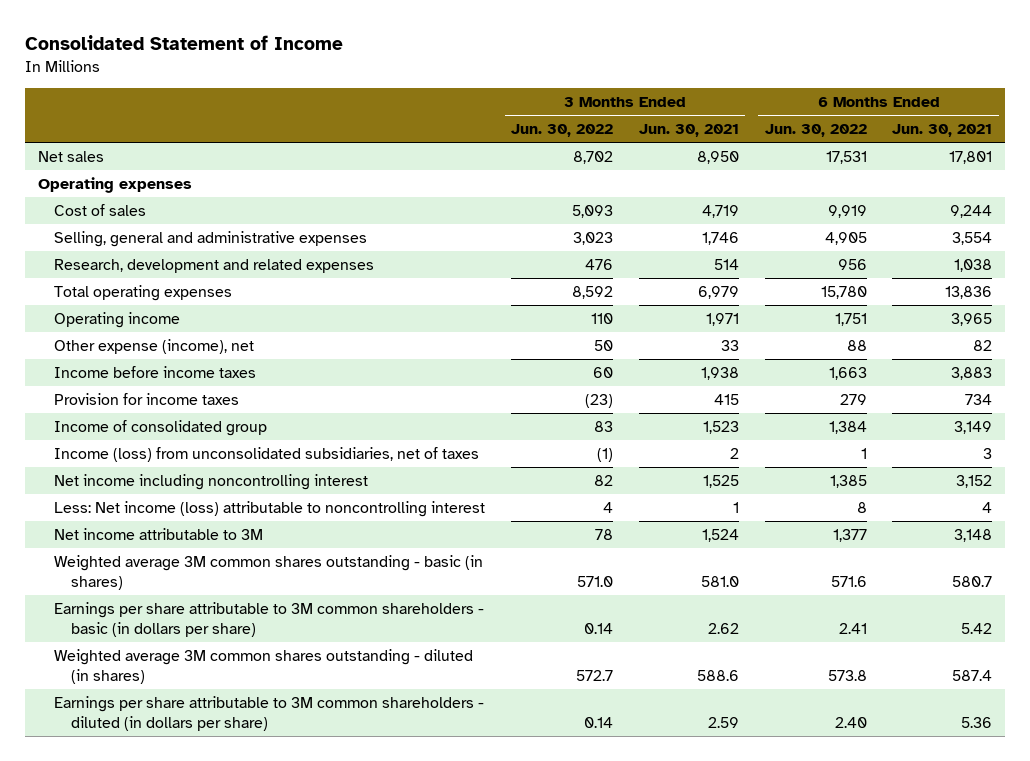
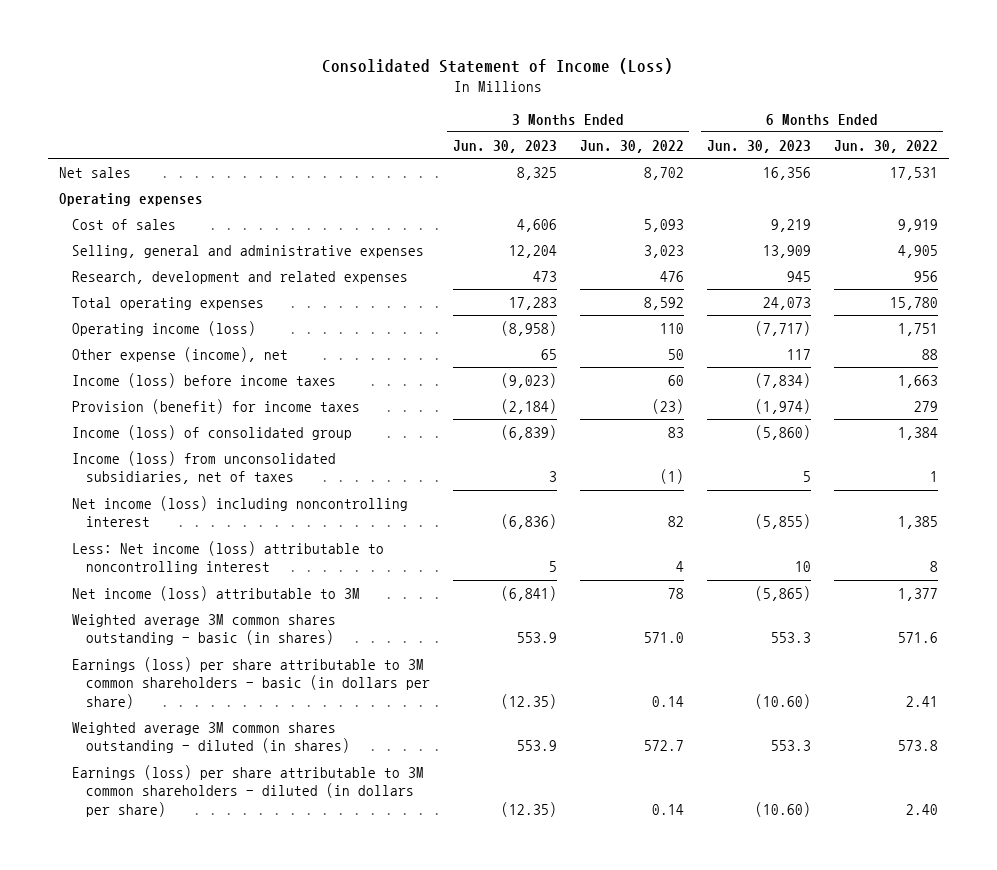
[24,34,343,50] Consolidated Statement of Income -> [322,57,674,74] Consolidated Statement of Income (Loss)
[638,124,739,138] Jun. 30, 2021 -> none
[892,124,993,138] Jun. 30, 2021 -> none
none -> [452,139,557,153] Jun. 30, 2023
none -> [706,139,811,153] Jun. 30, 2023
[54,312,181,329] Operating income -> [72,320,257,336] Operating income (loss)
[54,366,257,379] Income before income taxes -> [72,372,337,388] Income (loss) before income taxes
[54,393,240,406] Provision for income taxes -> [72,398,361,414] Provision (benefit) for income taxes
[54,420,268,437] Income of consolidated group -> [72,424,353,440] Income (loss) of consolidated group
[54,474,369,491] Net income including noncontrolling interest -> [72,495,409,528] Net income (loss) including noncontrolling interest
[54,528,264,541] Net income attributable to 3M -> [72,585,361,601] Net income (loss) attributable to 3M
[54,602,485,637] Earnings per share attributable to 3M common shareholders - basic (in dollars per share) -> [72,656,430,709] Earnings (loss) per share attributable to 3M common shareholders - basic (in dollars per share)
[54,696,485,731] Earnings per share attributable to 3M common shareholders - diluted (in dollars per share) -> [72,764,425,817] Earnings (loss) per share attributable to 3M common shareholders - diluted (in dollars per share)

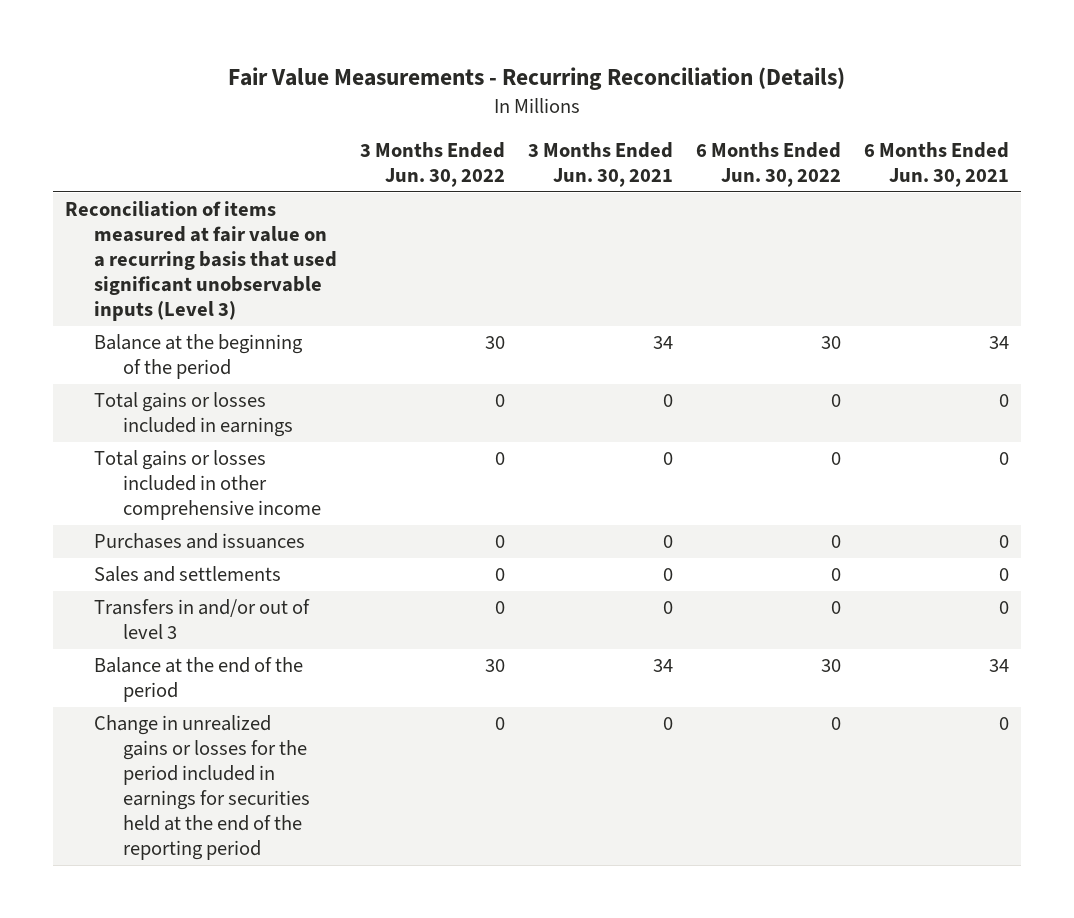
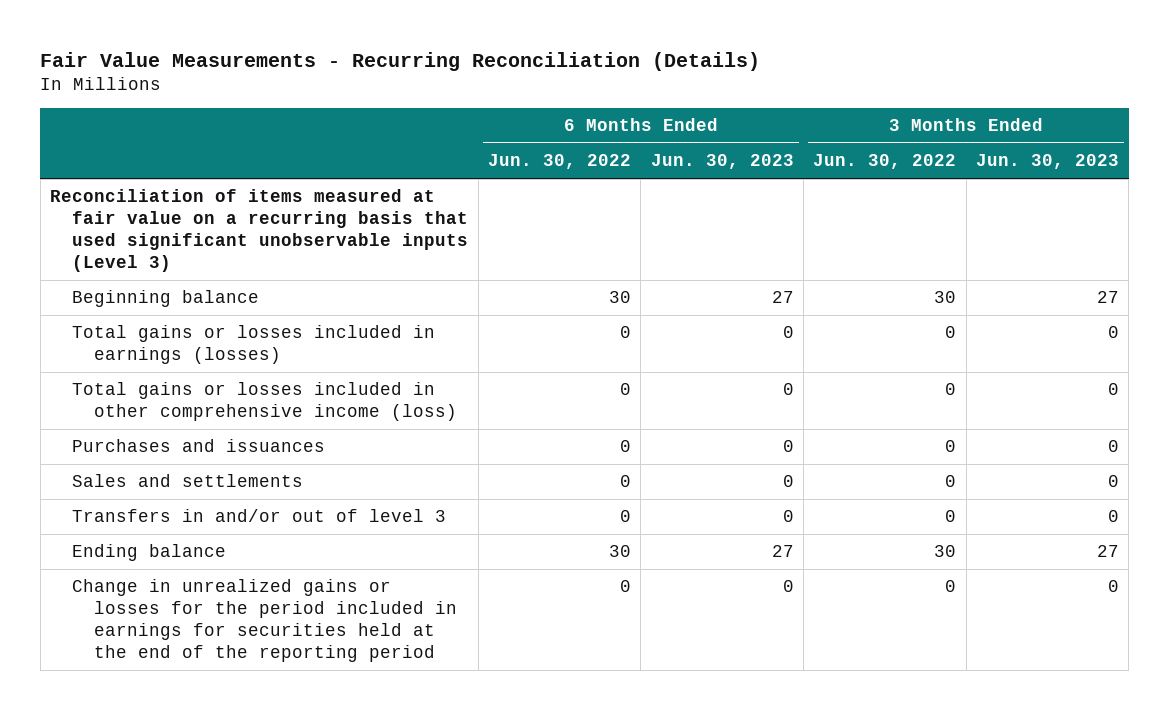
[528,141,674,187] 3 Months Ended Jun. 30, 2021 -> none
[864,141,1010,187] 6 Months Ended Jun. 30, 2021 -> none
none -> [650,154,794,170] Jun. 30, 2023
none -> [975,154,1119,170] Jun. 30, 2023
[94,334,304,380] Balance at the beginning of the period -> [72,290,260,308] Beginning balance
[94,392,294,438] Total gains or losses included in earnings -> [72,325,436,365] Total gains or losses included in earnings (losses)
[94,450,322,521] Total gains or losses included in other comprehensive income -> [72,382,458,422] Total gains or losses included in other comprehensive income (loss)
[94,657,304,703] Balance at the end of the period -> [72,544,227,562] Ending balance

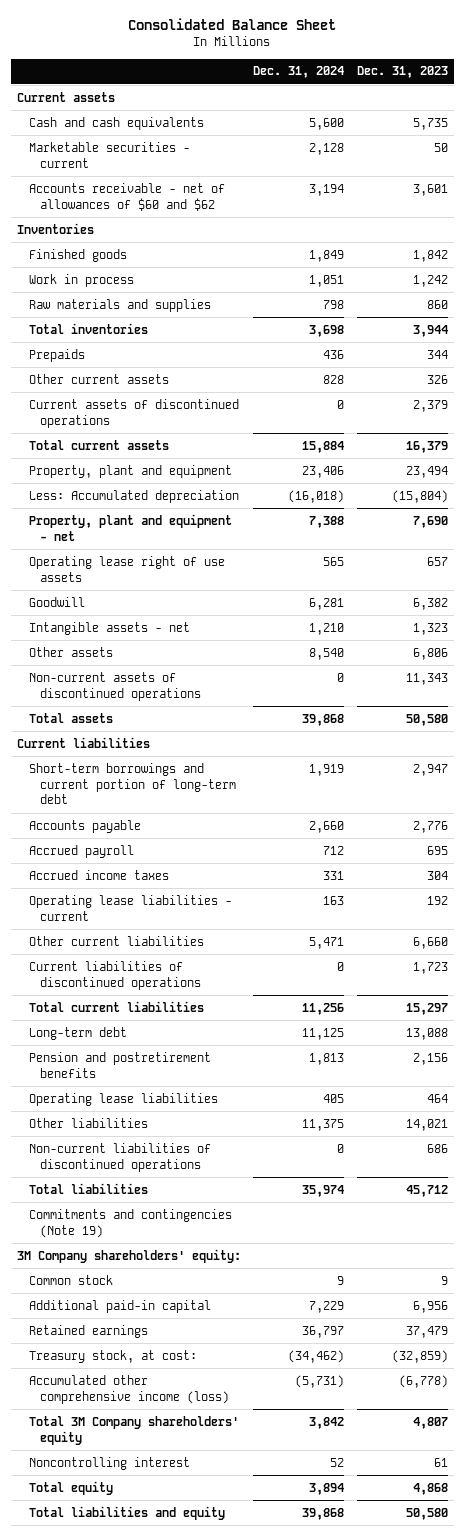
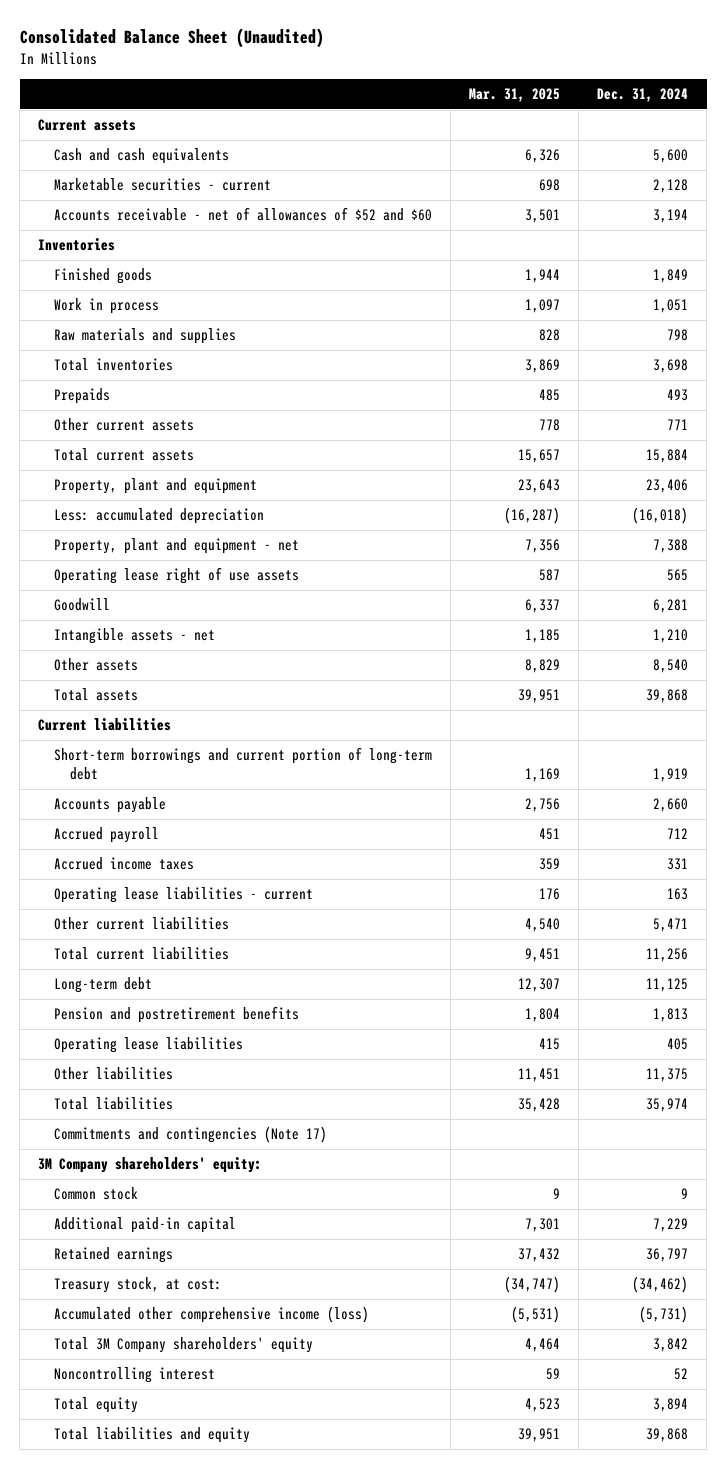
[128,17,337,30] Consolidated Balance Sheet -> [19,28,324,49] Consolidated Balance Sheet (Unaudited)
[356,66,448,79] Dec. 31, 2023 -> none
none -> [469,87,561,102] Mar. 31, 2025
[28,182,225,211] Accounts receivable - net of allowances of $60 and $62 -> [54,207,433,222] Accounts receivable - net of allowances of $52 and $60
[28,398,239,428] Current assets of discontinued operations -> none
[323,349,345,359] 436 -> [667,389,689,402] 493
[323,374,345,384] 828 -> [667,419,689,431] 771
[28,489,239,503] Less: Accumulated depreciation -> [54,508,265,525] Less: accumulated depreciation
[28,671,202,701] Non-current assets of discontinued operations -> none
[28,960,202,990] Current liabilities of discontinued operations -> none
[28,1142,211,1172] Non-current liabilities of discontinued operations -> none
[28,1208,232,1238] Commitments and contingencies (Note 19) -> [54,1126,328,1144] Commitments and contingencies (Note 17)

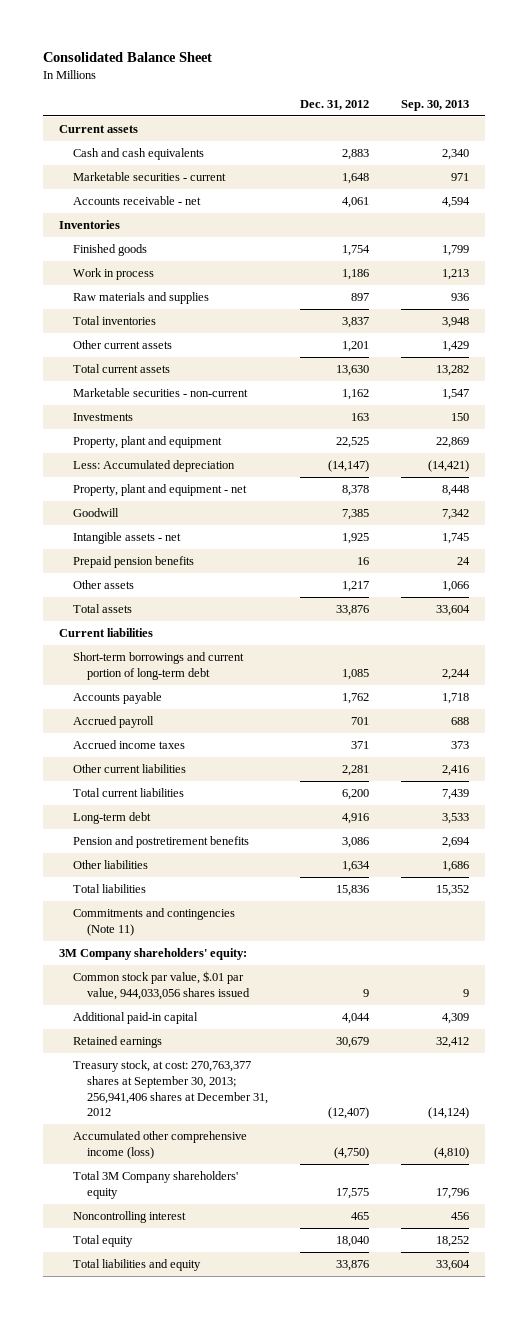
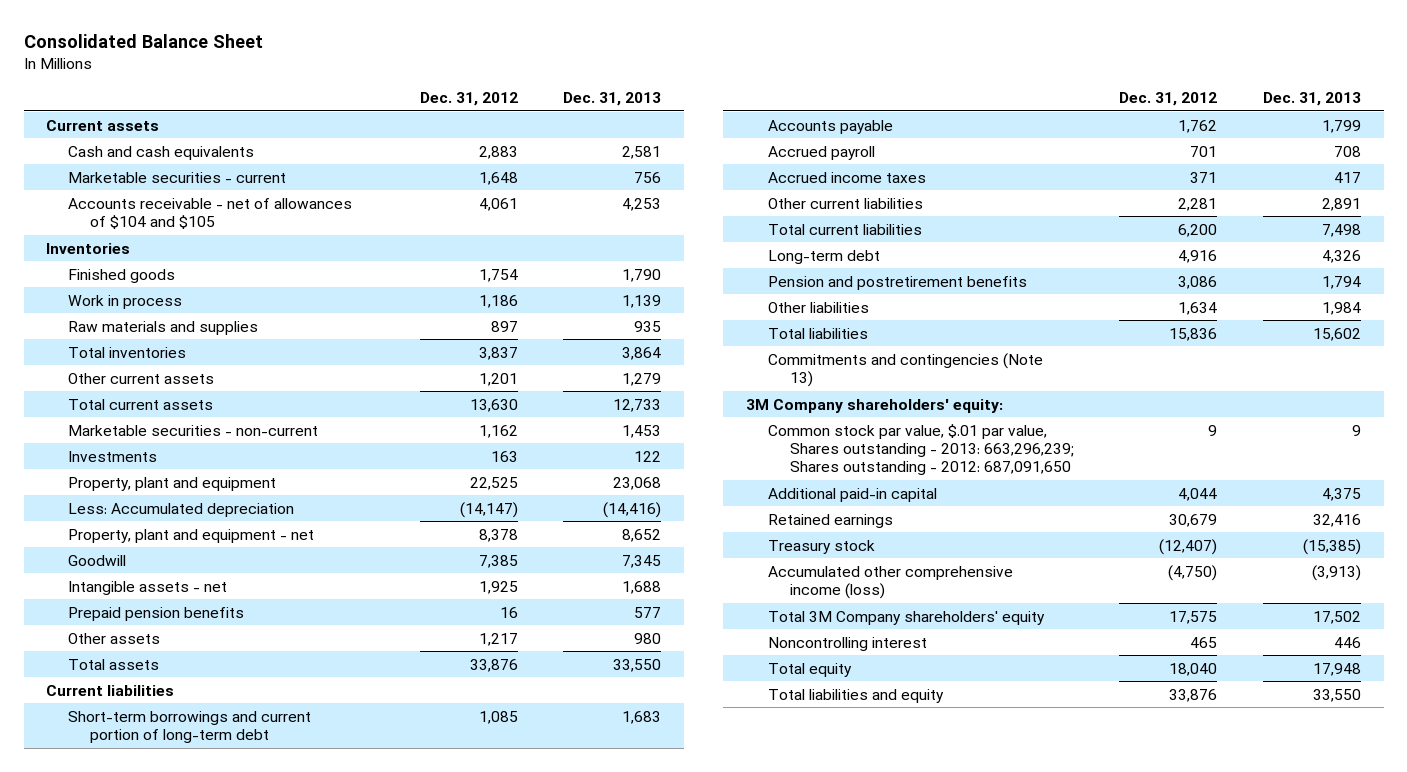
[400,99,469,111] Sep. 30, 2013 -> none
none -> [563,92,662,107] Dec. 31, 2013
[73,196,202,206] Accounts receivable - net -> [68,197,353,230] Accounts receivable - net of allowances of $104 and $105
[73,908,236,936] Commitments and contingencies (Note 11) -> [767,352,1043,388] Commitments and contingencies (Note 13)
[73,971,251,1000] Common stock par value, $.01 par value, 944,033,056 shares issued -> [767,423,1074,476] Common stock par value, $.01 par value, Shares outstanding - 2013: 663,296,239; Shares outstanding - 2012: 687,091,650
[73,1060,269,1117] Treasury stock, at cost: 270,763,377 shares at September 30, 2013; 256,941,406 shares at December 31, 2012 -> [767,539,875,554] Treasury stock

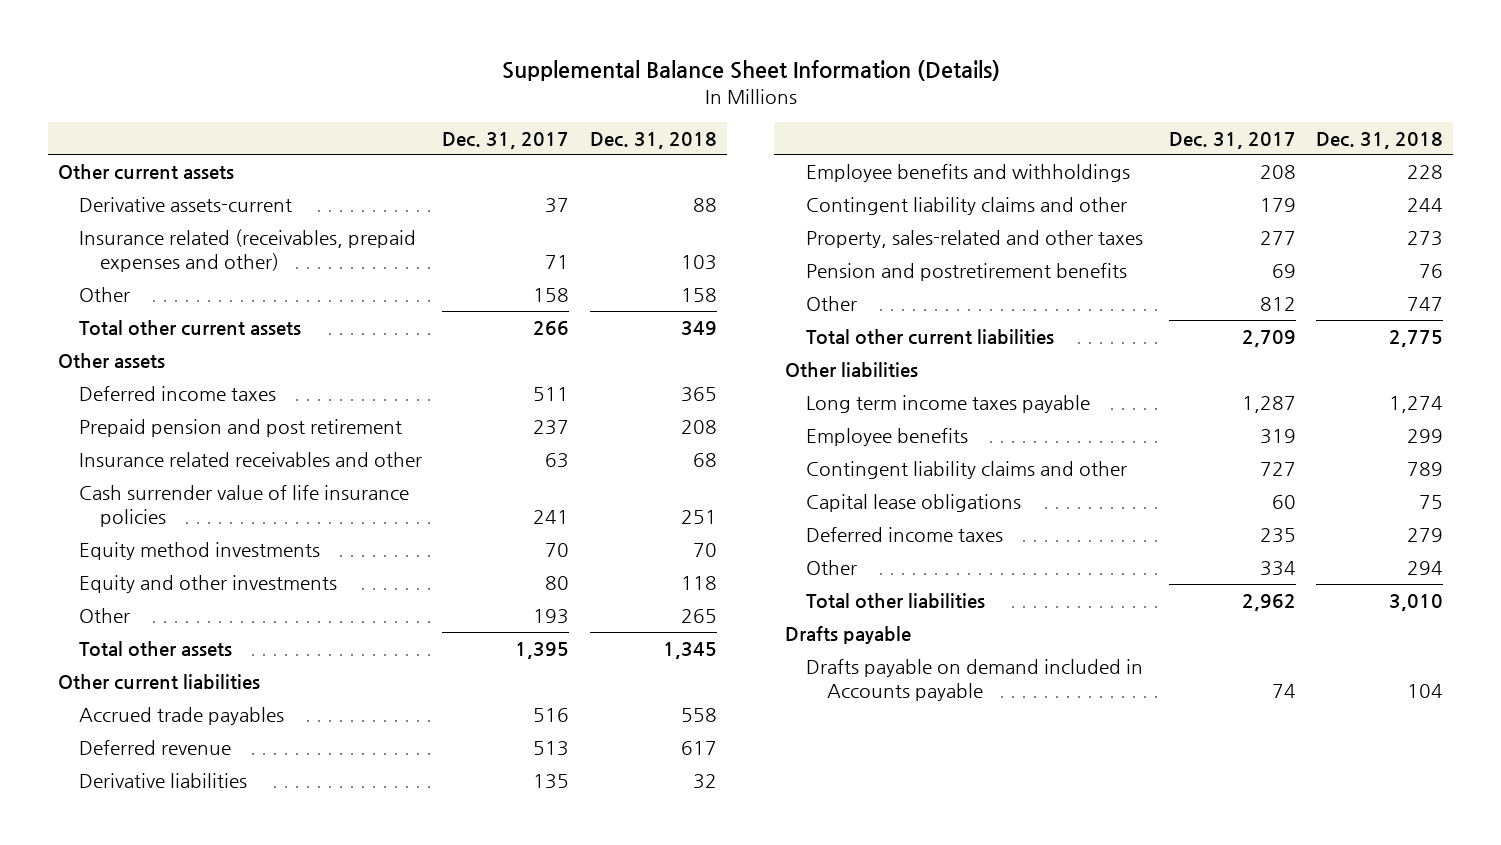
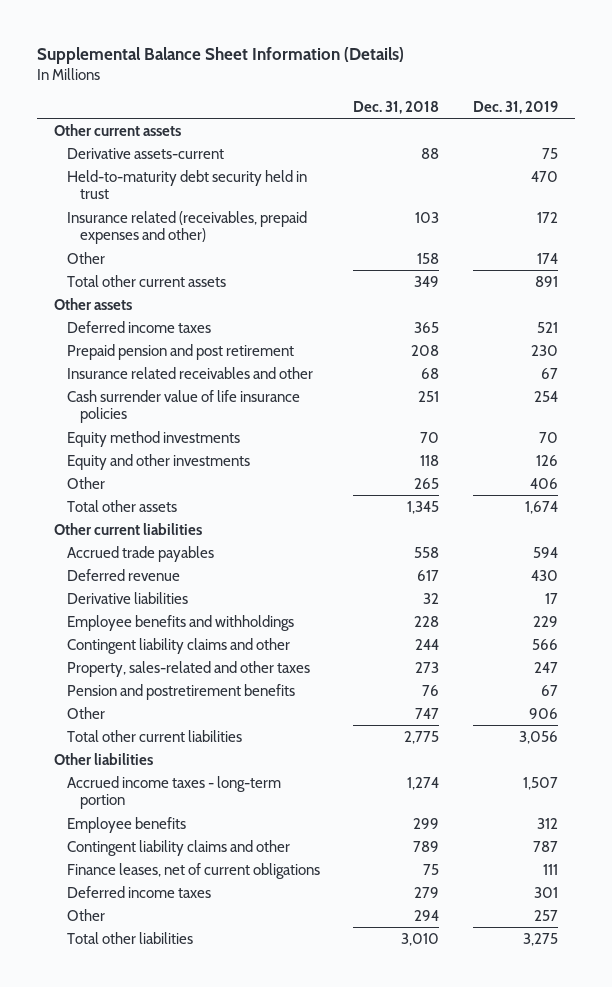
[442,131,570,149] Dec. 31, 2017 -> none
none -> [472,100,558,114] Dec. 31, 2019
none -> [67,169,308,200] Held-to-maturity debt security held in trust
[805,394,1090,413] Long term income taxes payable -> [67,775,282,810] Accrued income taxes - long-term portion
[805,493,1021,512] Capital lease obligations -> none
none -> [67,862,321,879] Finance leases, net of current obligations
[784,625,911,644] Drafts payable -> none
[805,658,1143,702] Drafts payable on demand included in Accounts payable -> none

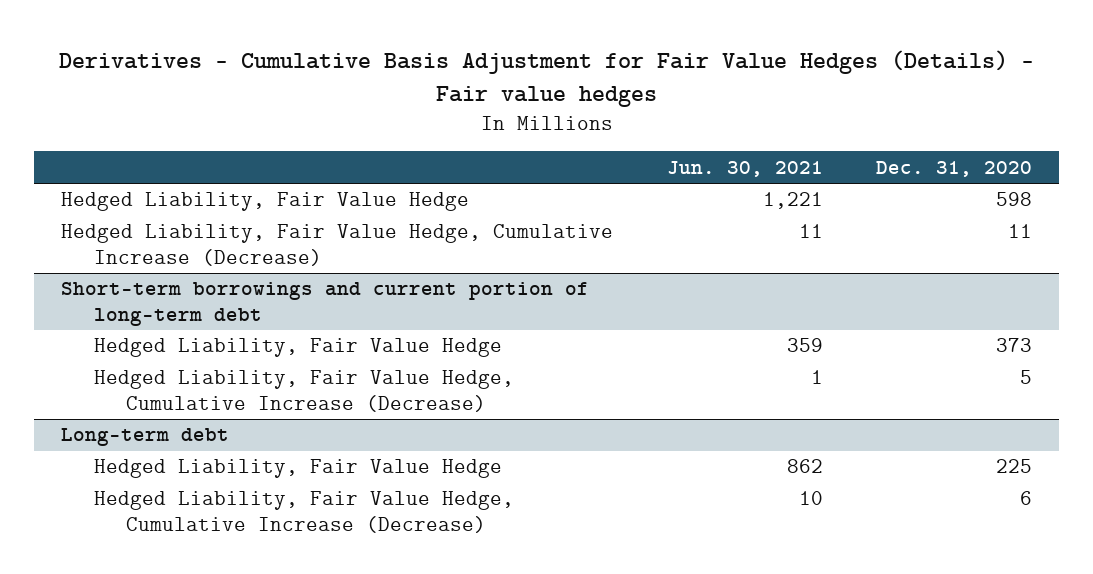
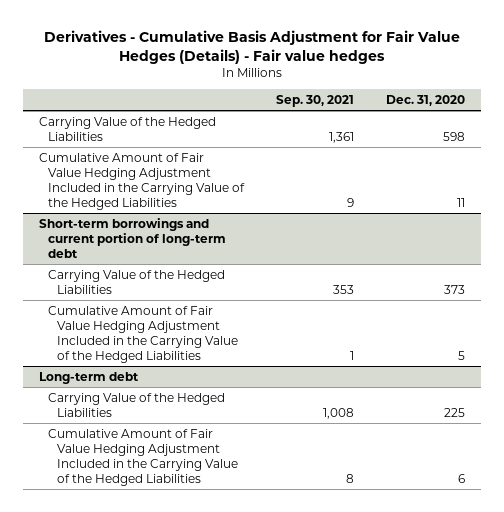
[666,160,823,177] Jun. 30, 2021 -> none
none -> [275,94,354,107] Sep. 30, 2021
[60,192,469,212] Hedged Liability, Fair Value Hedge -> [39,116,217,141] Carrying Value of the Hedged Liabilities
[60,224,613,266] Hedged Liability, Fair Value Hedge, Cumulative Increase (Decrease) -> [39,152,245,210] Cumulative Amount of Fair Value Hedging Adjustment Included in the Carrying Value of the Hedged Liabilities
[93,338,502,358] Hedged Liability, Fair Value Hedge -> [47,269,225,294] Carrying Value of the Hedged Liabilities
[93,370,514,412] Hedged Liability, Fair Value Hedge, Cumulative Increase (Decrease) -> [47,305,238,363] Cumulative Amount of Fair Value Hedging Adjustment Included in the Carrying Value of the Hedged Liabilities
[93,459,502,479] Hedged Liability, Fair Value Hedge -> [47,392,225,417] Carrying Value of the Hedged Liabilities
[93,491,514,533] Hedged Liability, Fair Value Hedge, Cumulative Increase (Decrease) -> [47,428,238,486] Cumulative Amount of Fair Value Hedging Adjustment Included in the Carrying Value of the Hedged Liabilities

